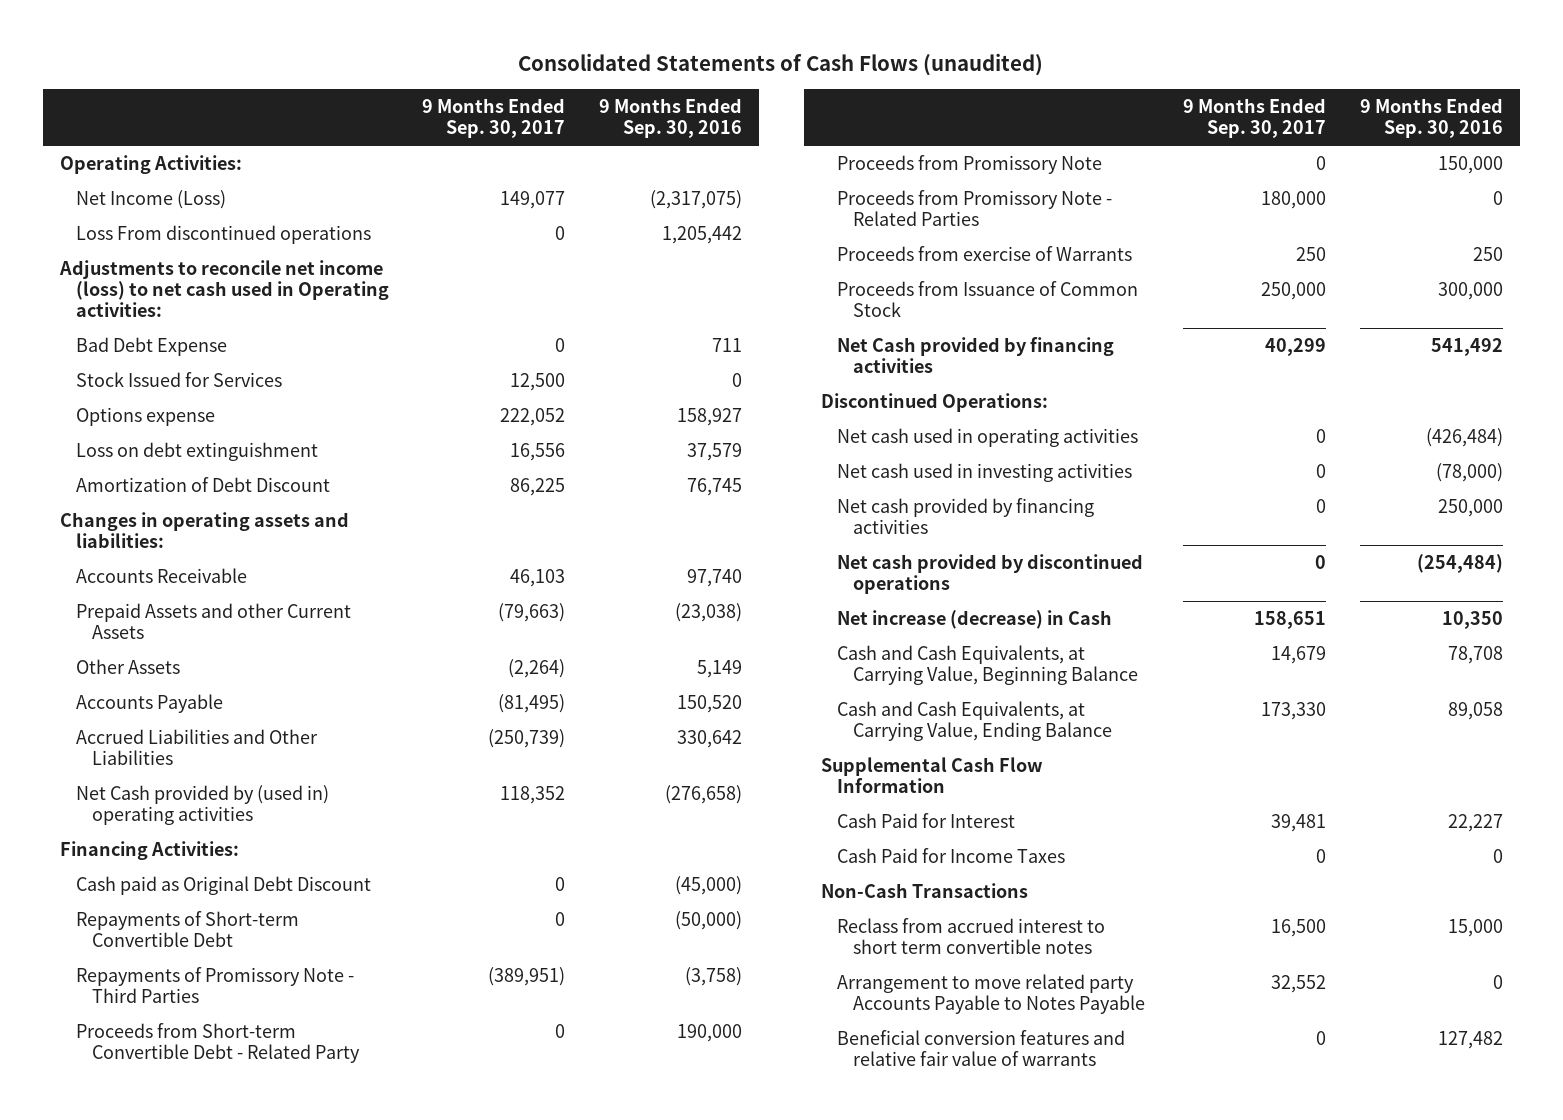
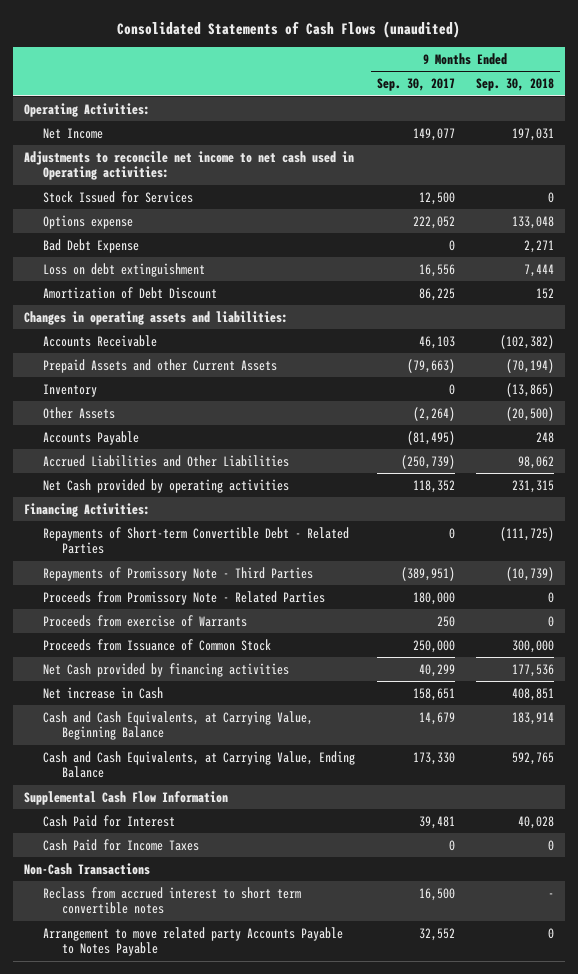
[599,98,743,139] 9 Months Ended Sep. 30, 2016 -> none
none -> [476,78,555,92] Sep. 30, 2018
[75,225,371,245] Loss From discontinued operations -> none
[75,190,226,210] Net Income (Loss) -> [43,127,104,139] Net Income
[58,260,389,318] Adjustments to reconcile net income (loss) to net cash used in Operating activities: -> [23,150,354,181] Adjustments to reconcile net income to net cash used in Operating activities:
[75,337,227,357] Bad Debt Expense -> [43,238,140,253] Bad Debt Expense
none -> [43,383,98,397] Inventory
[75,785,329,826] Net Cash provided by (used in) operating activities -> [43,478,290,493] Net Cash provided by operating activities
[75,876,371,896] Cash paid as Original Debt Discount -> none
[75,911,299,948] Repayments of Short-term Convertible Debt -> [43,526,350,555] Repayments of Short-term Convertible Debt - Related Parties
[75,1023,360,1064] Proceeds from Short-term Convertible Debt - Related Party -> none
[836,155,1102,175] Proceeds from Promissory Note -> none
[820,393,1048,413] Discontinued Operations: -> none
[836,428,1138,448] Net cash used in operating activities -> none
[836,463,1132,483] Net cash used in investing activities -> none
[836,498,1094,535] Net cash provided by financing activities -> none
[836,554,1143,595] Net cash provided by discontinued operations -> none
[836,610,1112,630] Net increase (decrease) in Cash -> [43,686,164,699] Net increase in Cash
[836,1030,1125,1067] Beneficial conversion features and relative fair value of warrants -> none

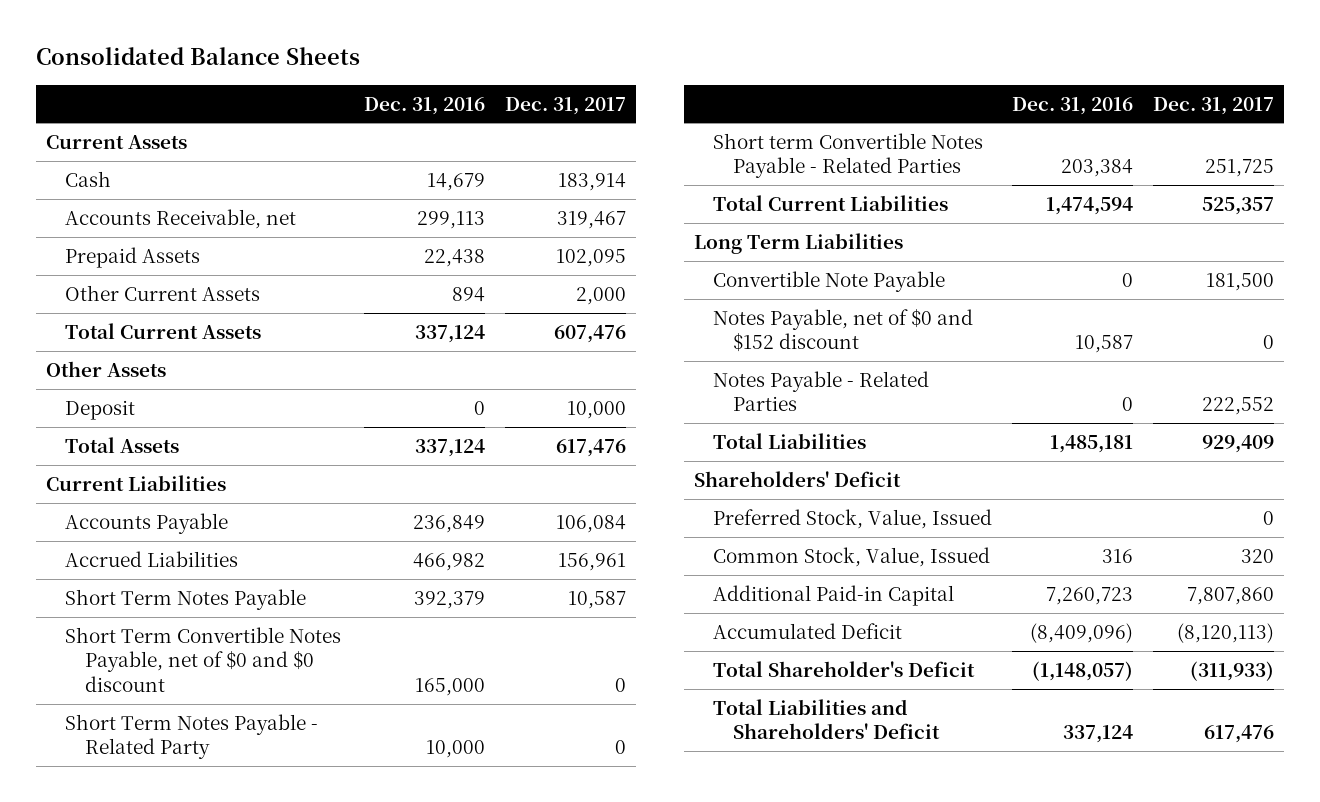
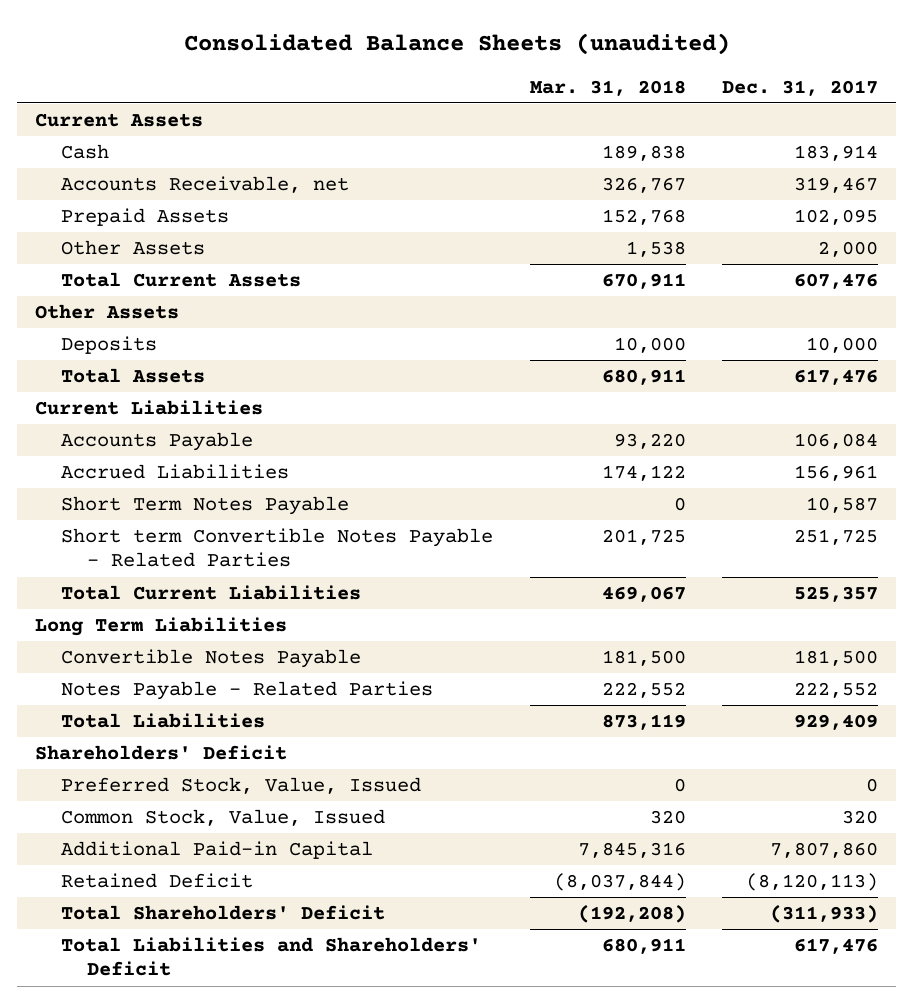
[35,47,360,66] Consolidated Balance Sheets -> [183,32,730,55] Consolidated Balance Sheets (unaudited)
[363,96,485,115] Dec. 31, 2016 -> none
none -> [529,79,686,96] Mar. 31, 2018
[65,284,261,301] Other Current Assets -> [61,240,206,256] Other Assets
[65,399,136,420] Deposit -> [61,336,158,355] Deposits
[65,626,342,692] Short Term Convertible Notes Payable, net of $0 and $0 discount -> none
[65,713,319,760] Short Term Notes Payable - Related Party -> none
[713,270,946,292] Convertible Note Payable -> none
[713,308,974,353] Notes Payable, net of $0 and $152 discount -> [61,649,362,669] Convertible Notes Payable
[1263,335,1275,350] 0 -> [793,650,878,667] 181,500
[713,622,903,639] Accumulated Deficit -> [61,873,254,889] Retained Deficit
[713,660,976,677] Total Shareholder's Deficit -> [61,905,386,921] Total Shareholders' Deficit

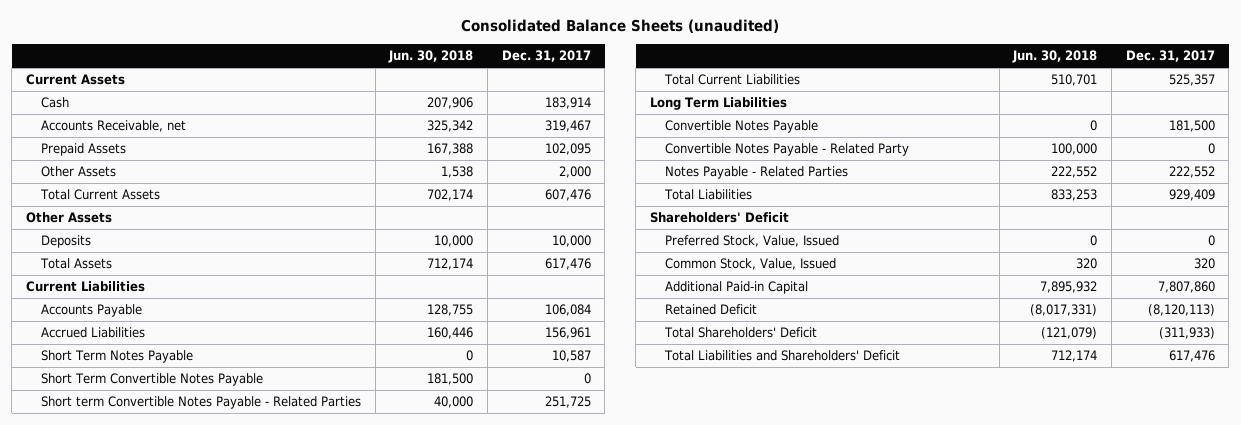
[529,79,686,96] Mar. 31, 2018 -> none
none -> [388,50,474,64] Jun. 30, 2018
none -> [40,373,263,387] Short Term Convertible Notes Payable
none -> [664,143,909,157] Convertible Notes Payable - Related Party

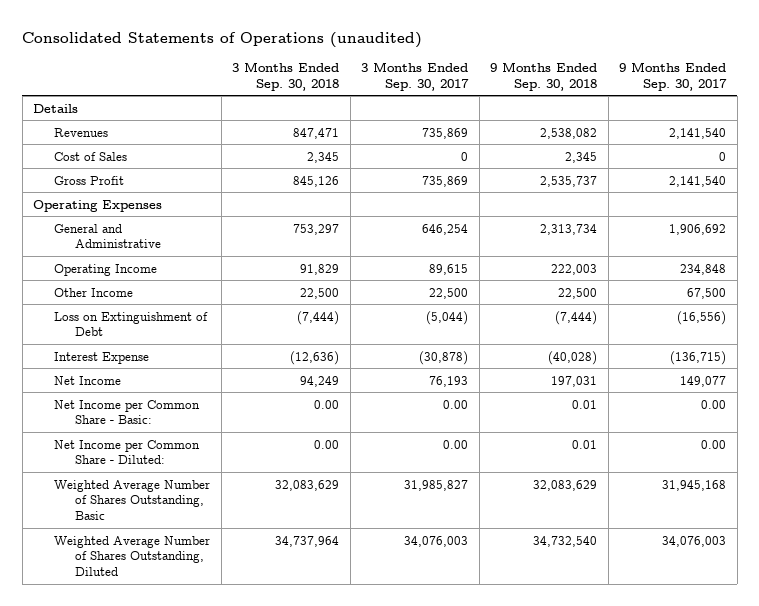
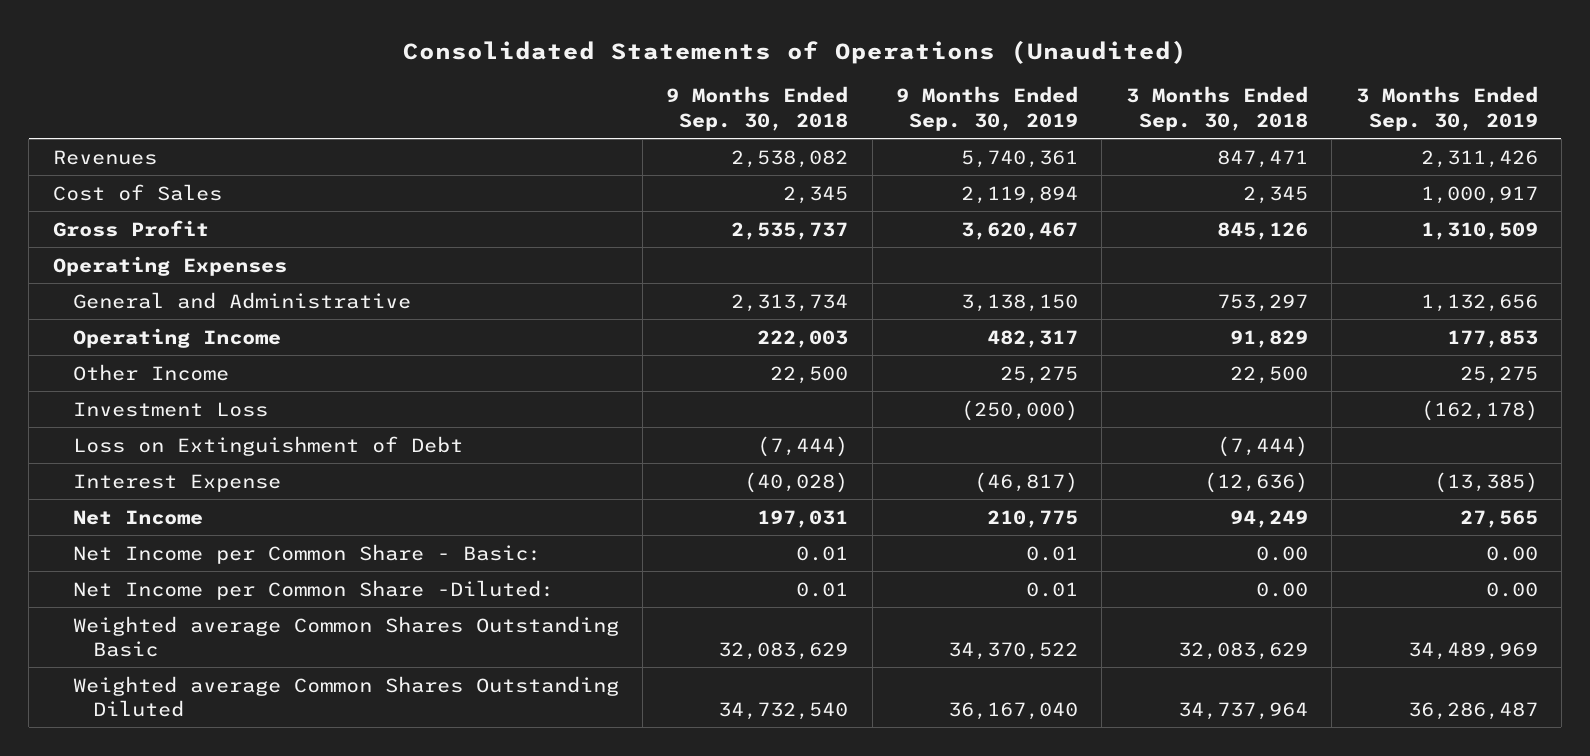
[22,31,423,48] Consolidated Statements of Operations (unaudited) -> [403,39,1188,64] Consolidated Statements of Operations (Unaudited)
[361,62,470,91] 3 Months Ended Sep. 30, 2017 -> none
[619,62,728,91] 9 Months Ended Sep. 30, 2017 -> none
none -> [896,86,1079,132] 9 Months Ended Sep. 30, 2019
none -> [1355,86,1538,132] 3 Months Ended Sep. 30, 2019
[33,103,79,113] Details -> none
none -> [72,401,268,417] Investment Loss
[54,439,201,465] Net Income per Common Share - Diluted: -> [72,579,554,600] Net Income per Common Share -Diluted:
[54,479,211,521] Weighted Average Number of Shares Outstanding, Basic -> [72,615,619,658] Weighted average Common Shares Outstanding Basic
[54,535,211,577] Weighted Average Number of Shares Outstanding, Diluted -> [72,675,619,718] Weighted average Common Shares Outstanding Diluted

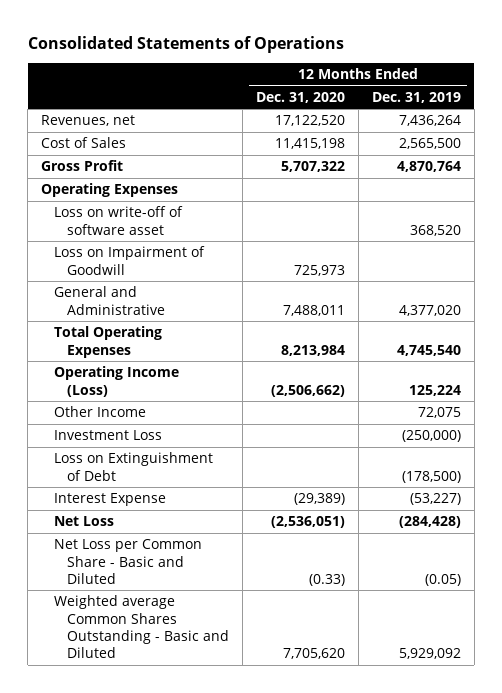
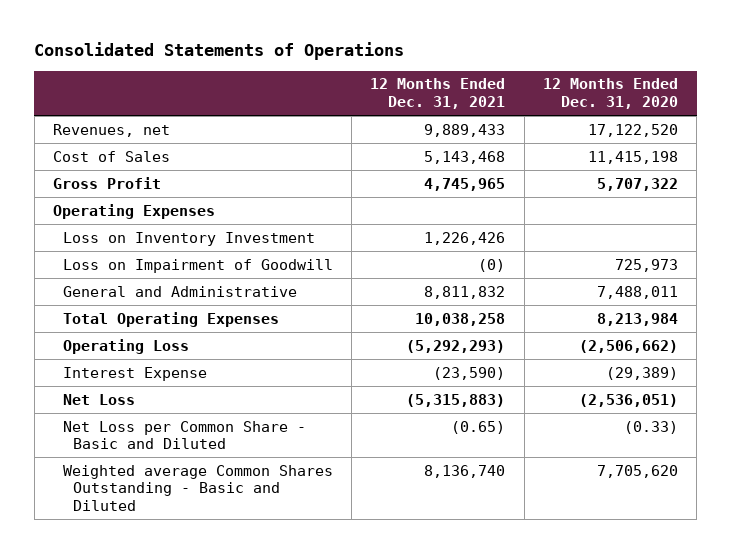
[371,91,461,103] Dec. 31, 2019 -> none
none -> [370,78,506,109] 12 Months Ended Dec. 31, 2021
[54,206,184,235] Loss on write-off of software asset -> none
none -> [63,231,316,246] Loss on Inventory Investment
[54,406,147,418] Other Income -> none
[54,430,163,441] Investment Loss -> none
[54,452,214,481] Loss on Extinguishment of Debt -> none
[54,366,180,397] Operating Income (Loss) -> [63,338,190,354] Operating Loss

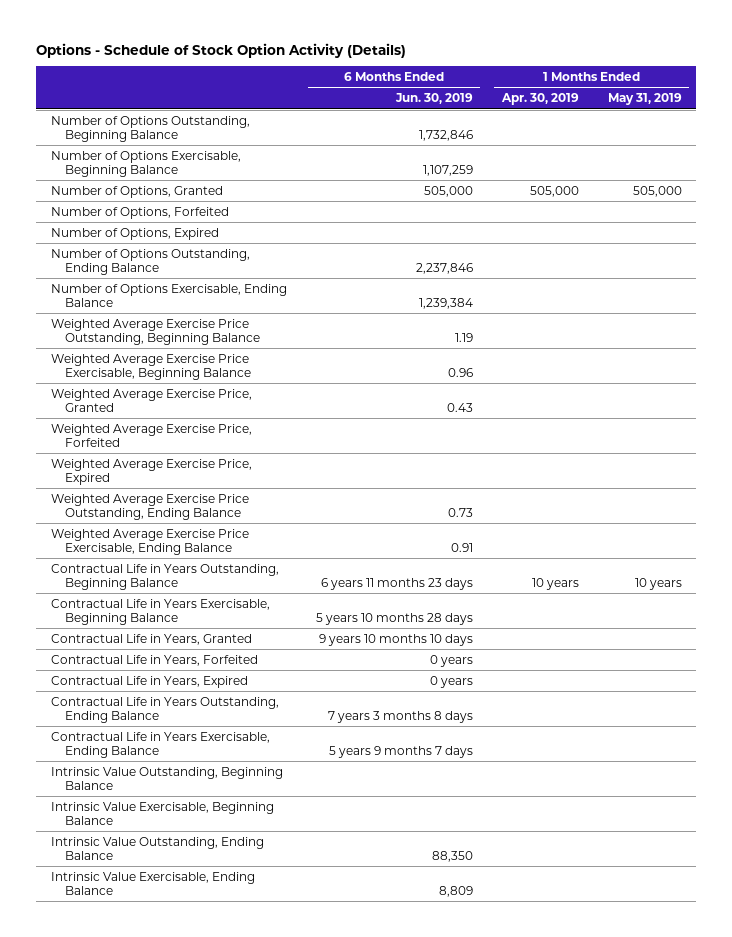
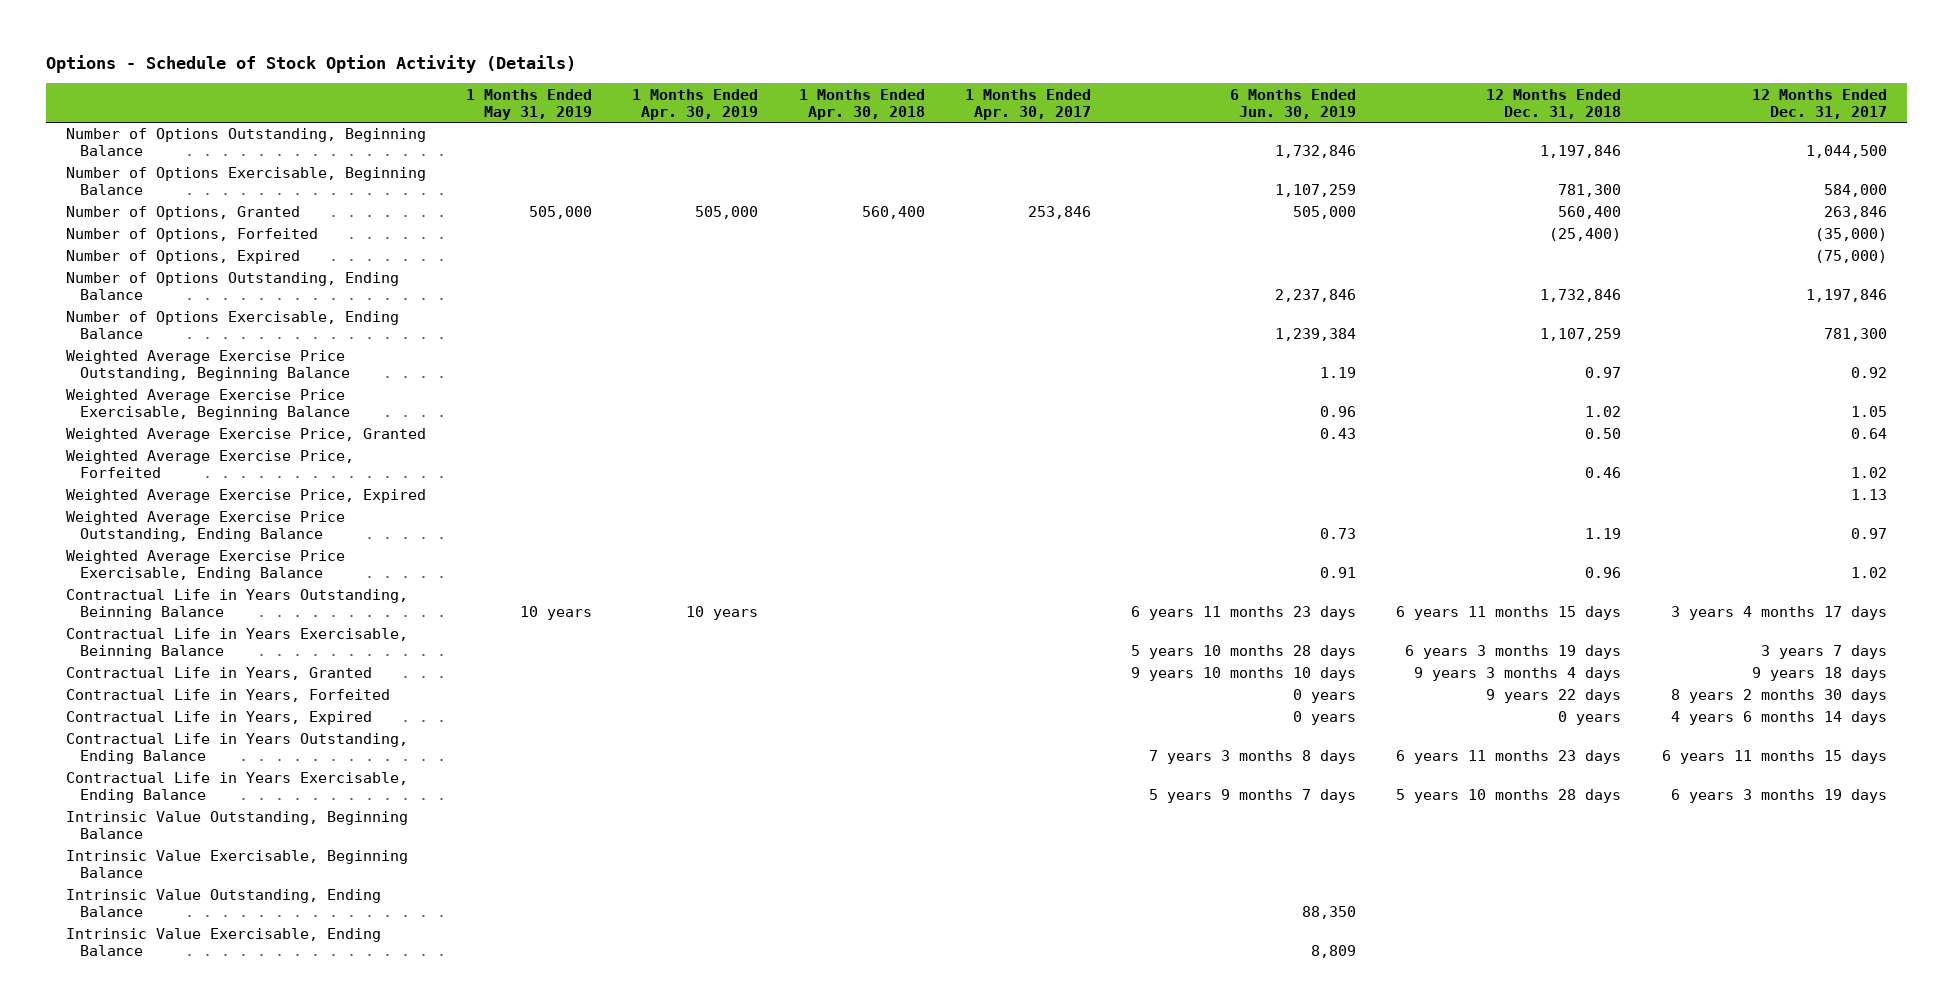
none -> [798,88,925,120] 1 Months Ended Apr. 30, 2018
none -> [964,88,1091,120] 1 Months Ended Apr. 30, 2017
none -> [1486,88,1622,119] 12 Months Ended Dec. 31, 2018
none -> [1751,88,1887,119] 12 Months Ended Dec. 31, 2017
[50,563,279,590] Contractual Life in Years Outstanding, Beginning Balance -> [65,589,408,621] Contractual Life in Years Outstanding, Beinning Balance
[50,598,270,625] Contractual Life in Years Exercisable, Beginning Balance -> [65,628,408,660] Contractual Life in Years Exercisable, Beinning Balance

